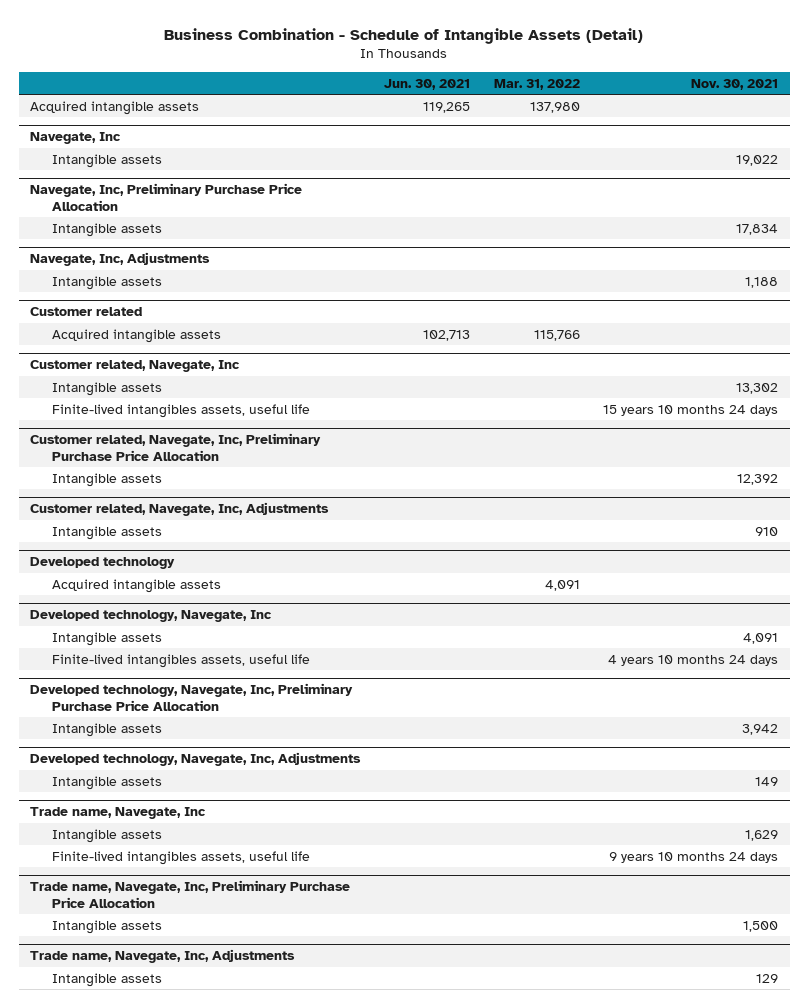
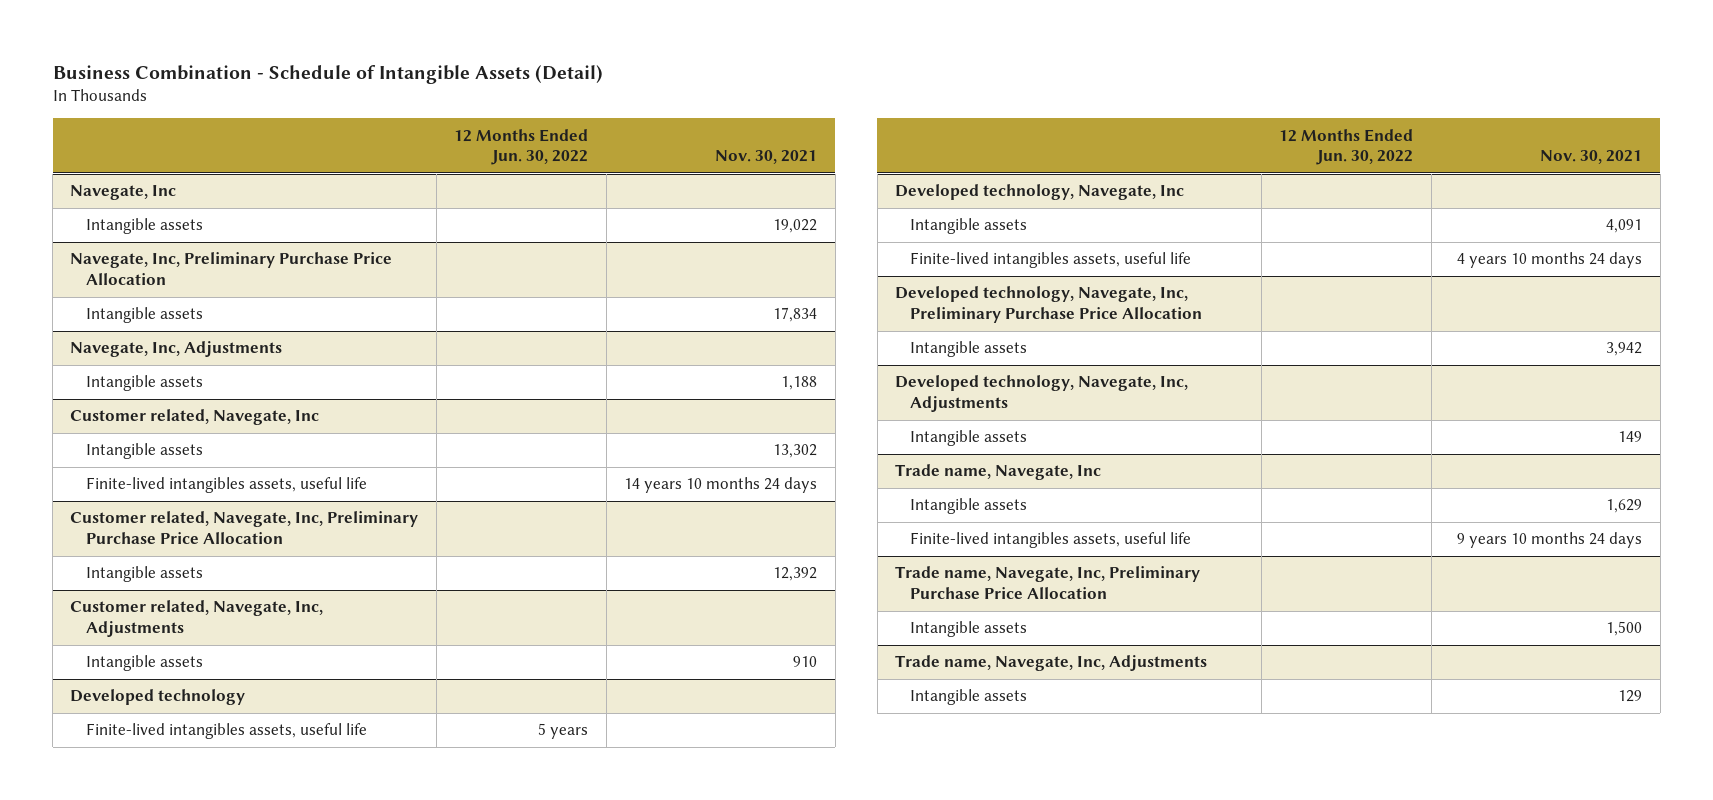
[384,78,471,90] Jun. 30, 2021 -> none
[493,78,580,90] Mar. 31, 2022 -> none
none -> [454,128,589,166] 12 Months Ended Jun. 30, 2022
[30,100,200,115] Acquired intangible assets -> none
[30,307,143,317] Customer related -> none
[52,328,222,343] Acquired intangible assets -> none
[603,404,779,416] 15 years 10 months 24 days -> [624,477,818,494] 14 years 10 months 24 days
[52,578,222,593] Acquired intangible assets -> none
none -> [85,723,367,740] Finite-lived intangibles assets, useful life

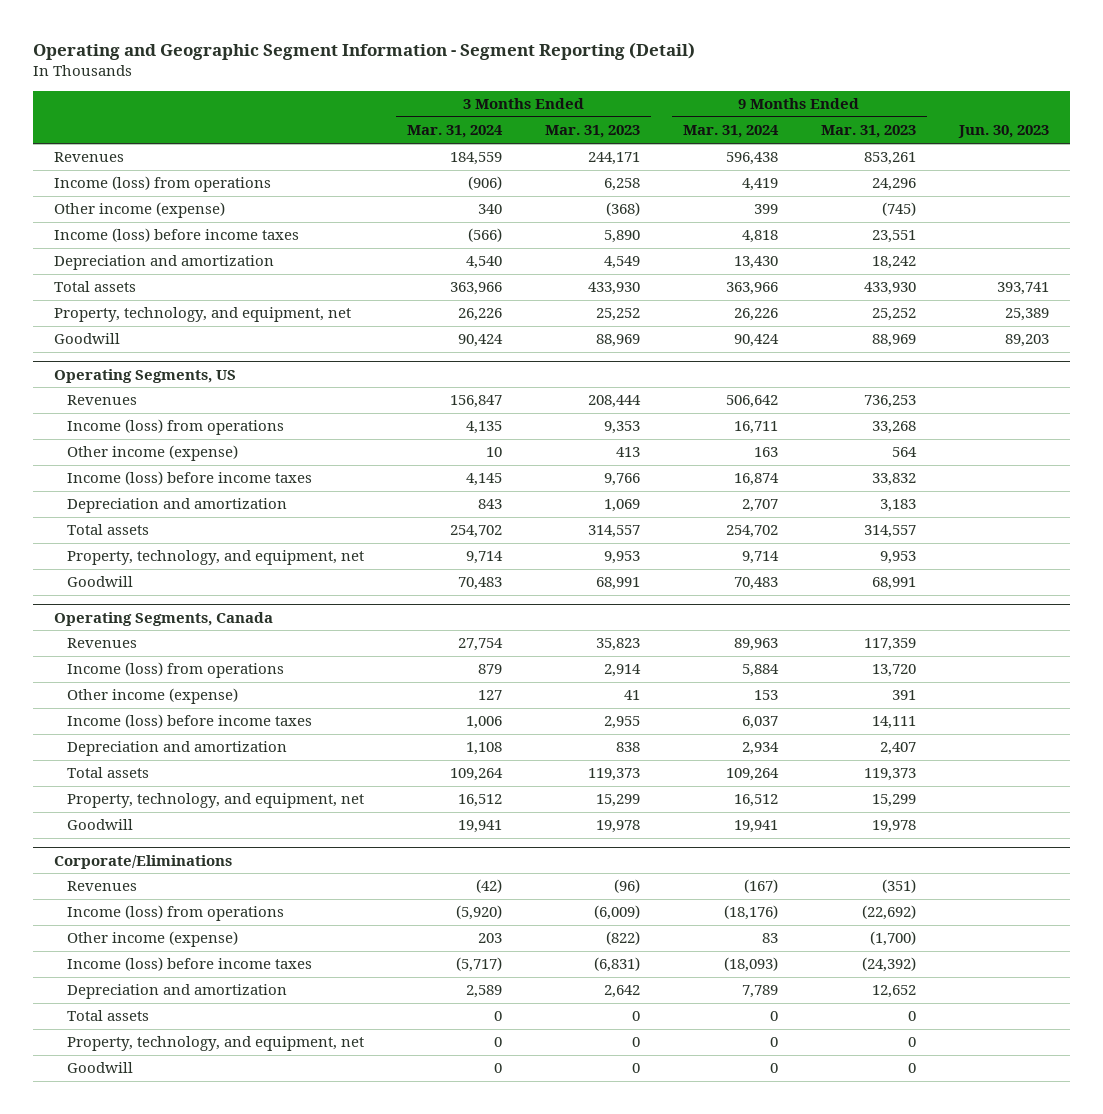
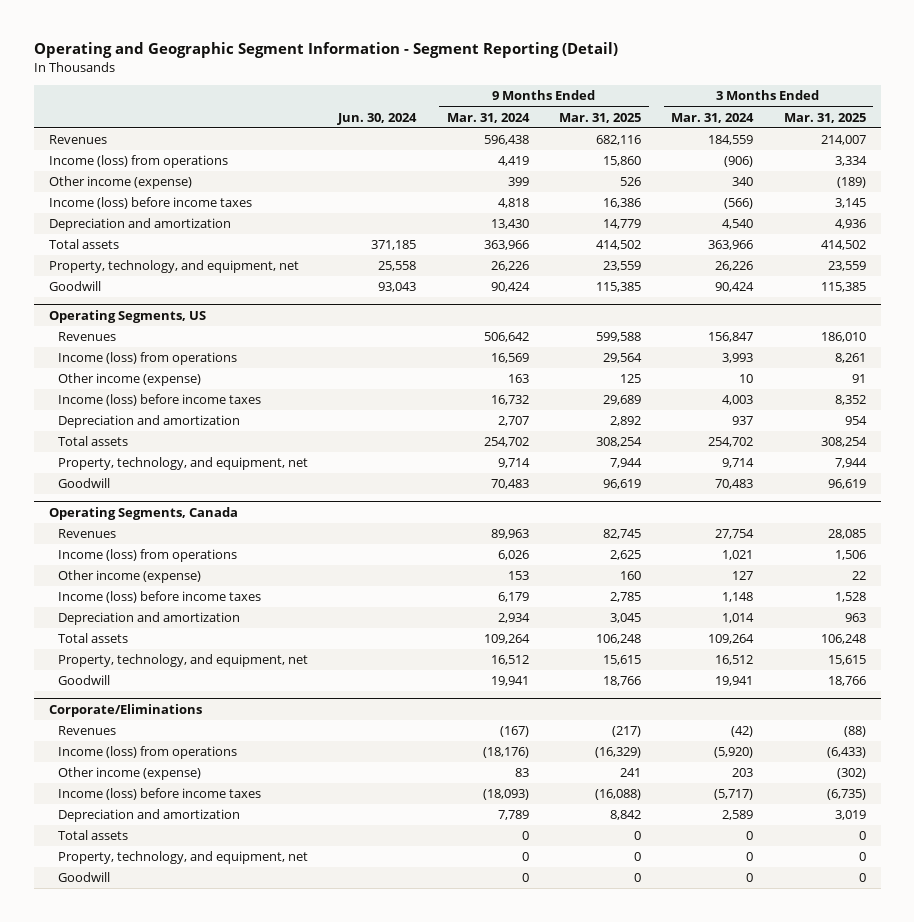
[545,125,641,139] Mar. 31, 2023 -> none
[820,125,916,139] Mar. 31, 2023 -> none
[957,125,1049,139] Jun. 30, 2023 -> none
none -> [337,112,418,125] Jun. 30, 2024
none -> [558,112,641,123] Mar. 31, 2025
none -> [783,112,866,123] Mar. 31, 2025
[466,421,503,435] 4,135 -> [722,353,754,364] 3,993
[733,421,778,435] 16,711 -> [490,353,529,364] 16,569
[466,473,503,487] 4,145 -> [722,395,754,406] 4,003
[733,473,779,487] 16,874 -> [490,395,529,406] 16,732
[478,499,503,510] 843 -> [732,416,754,426] 937
[478,664,503,675] 879 -> [722,550,754,561] 1,021
[741,664,779,678] 5,884 -> [497,550,529,561] 6,026
[466,716,503,730] 1,006 -> [722,592,754,603] 1,148
[741,716,778,730] 6,037 -> [497,592,529,603] 6,179
[466,742,503,756] 1,108 -> [722,613,755,624] 1,014

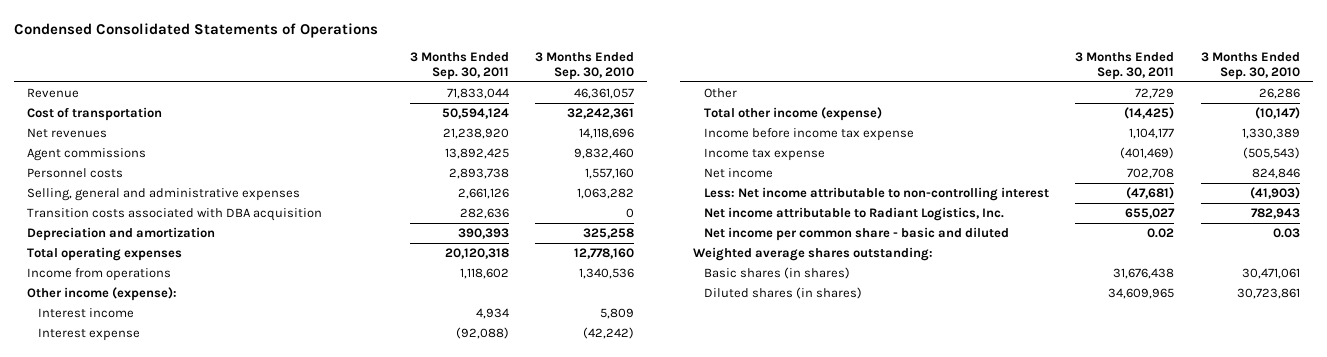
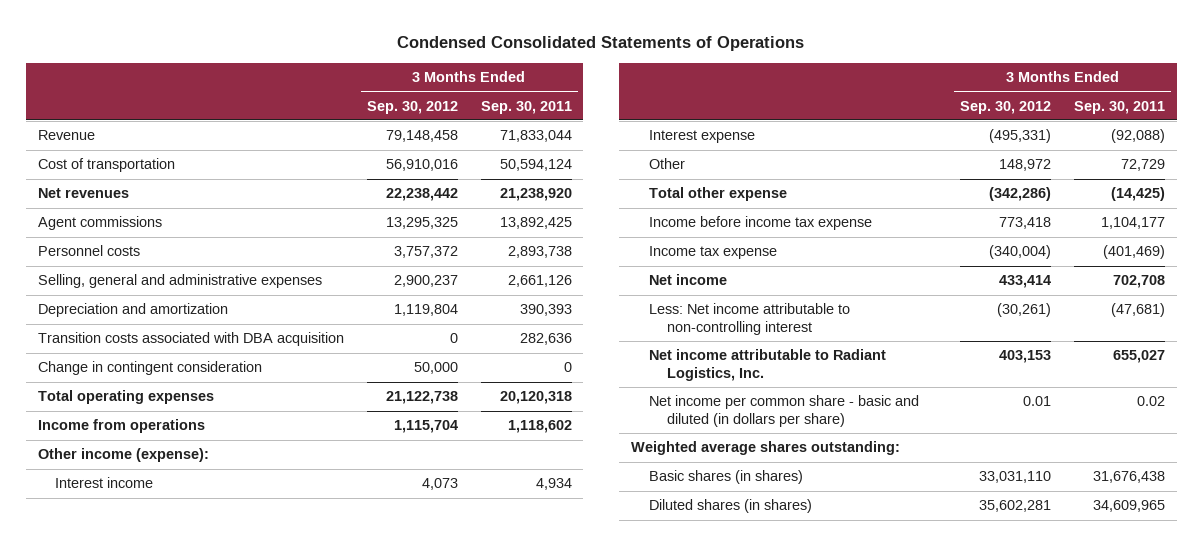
[535,51,635,81] 3 Months Ended Sep. 30, 2010 -> none
none -> [366,100,458,114] Sep. 30, 2012
[27,207,323,221] Transition costs associated with DBA acquisition -> [37,332,344,347] Transition costs associated with DBA acquisition
none -> [37,361,262,376] Change in contingent consideration
[703,106,882,121] Total other income (expense) -> [648,187,787,202] Total other expense
[703,226,1009,241] Net income per common share - basic and diluted -> [648,395,919,427] Net income per common share - basic and diluted (in dollars per share)

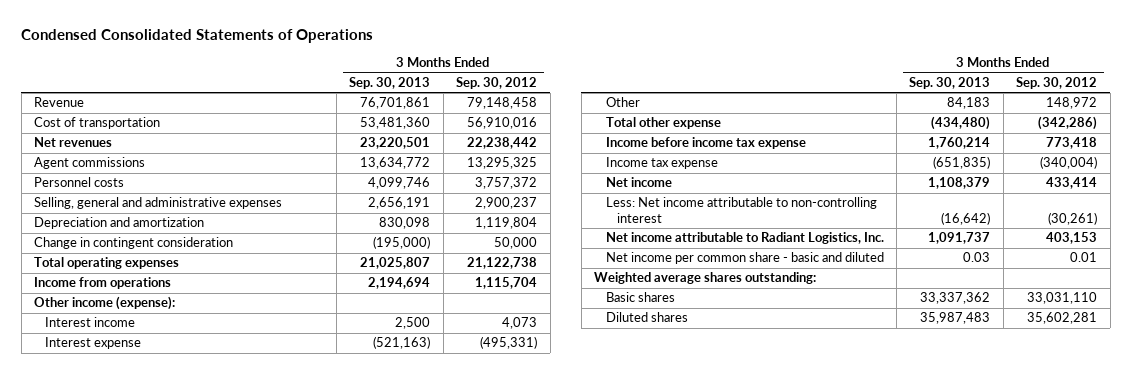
[480,100,572,114] Sep. 30, 2011 -> none
none -> [349,76,431,89] Sep. 30, 2013
[37,332,344,347] Transition costs associated with DBA acquisition -> none
[648,395,919,427] Net income per common share - basic and diluted (in dollars per share) -> [605,252,884,265] Net income per common share - basic and diluted
[648,470,803,485] Basic shares (in shares) -> [605,292,675,303] Basic shares
[648,499,812,514] Diluted shares (in shares) -> [605,312,688,323] Diluted shares

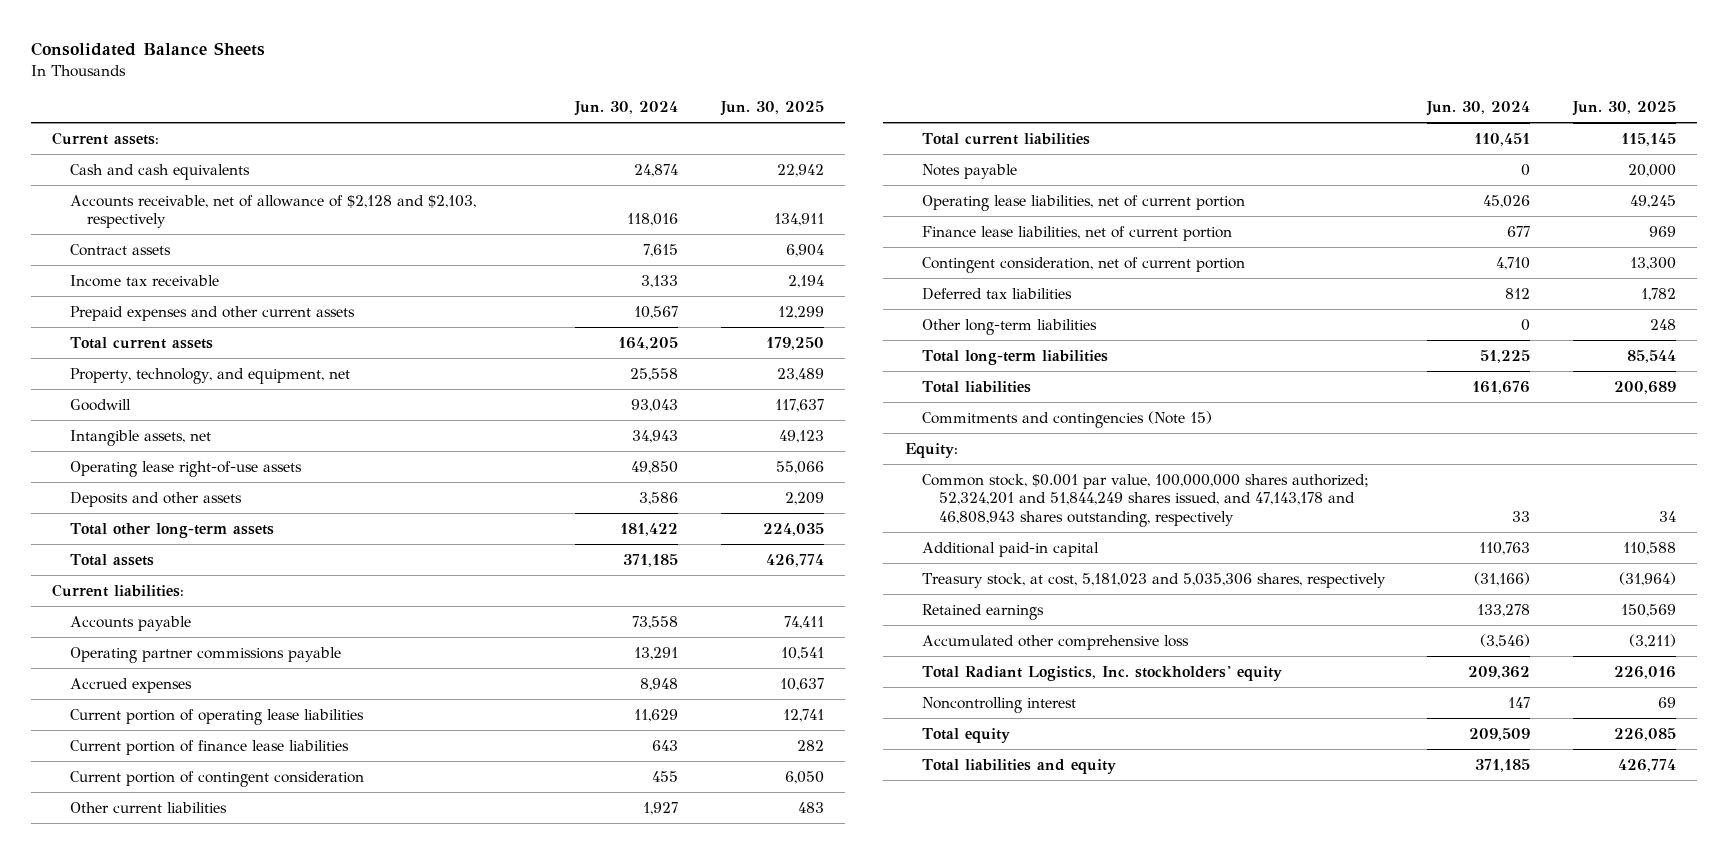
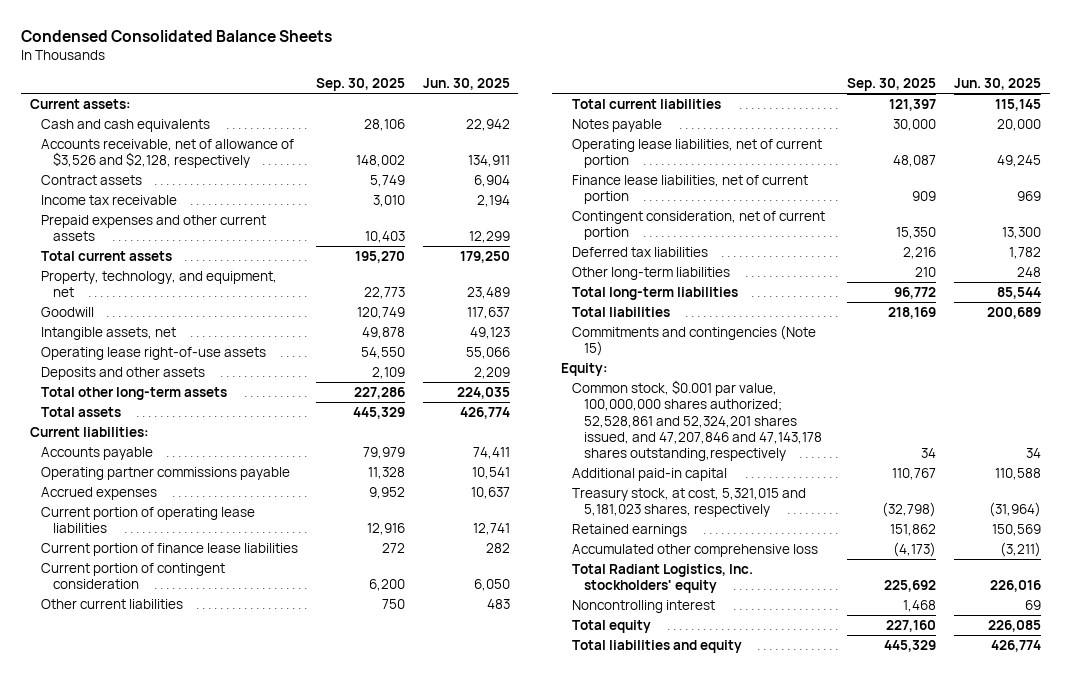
[31,42,266,57] Consolidated Balance Sheets -> [20,29,332,42] Condensed Consolidated Balance Sheets
[574,101,679,117] Jun. 30, 2024 -> none
none -> [315,78,405,92] Sep. 30, 2025
[69,194,476,229] Accounts receivable, net of allowance of $2,128 and $2,103, respectively -> [41,138,295,169] Accounts receivable, net of allowance of $3,526 and $2,128, respectively
[921,473,1369,527] Common stock, $0.001 par value, 100,000,000 shares authorized; 52,324,201 and 51,844,249 shares issued, and 47,143,178 and 46,808,943 shares outstanding, respectively -> [572,379,822,462] Common stock, $0.001 par value, 100,000,000 shares authorized; 52,528,861 and 52,324,201 shares issued, and 47,207,846 and 47,143,178 shares outstanding,respectively
[921,572,1386,588] Treasury stock, at cost, 5,181,023 and 5,035,306 shares, respectively -> [572,487,807,518] Treasury stock, at cost, 5,321,015 and 5,181,023 shares, respectively

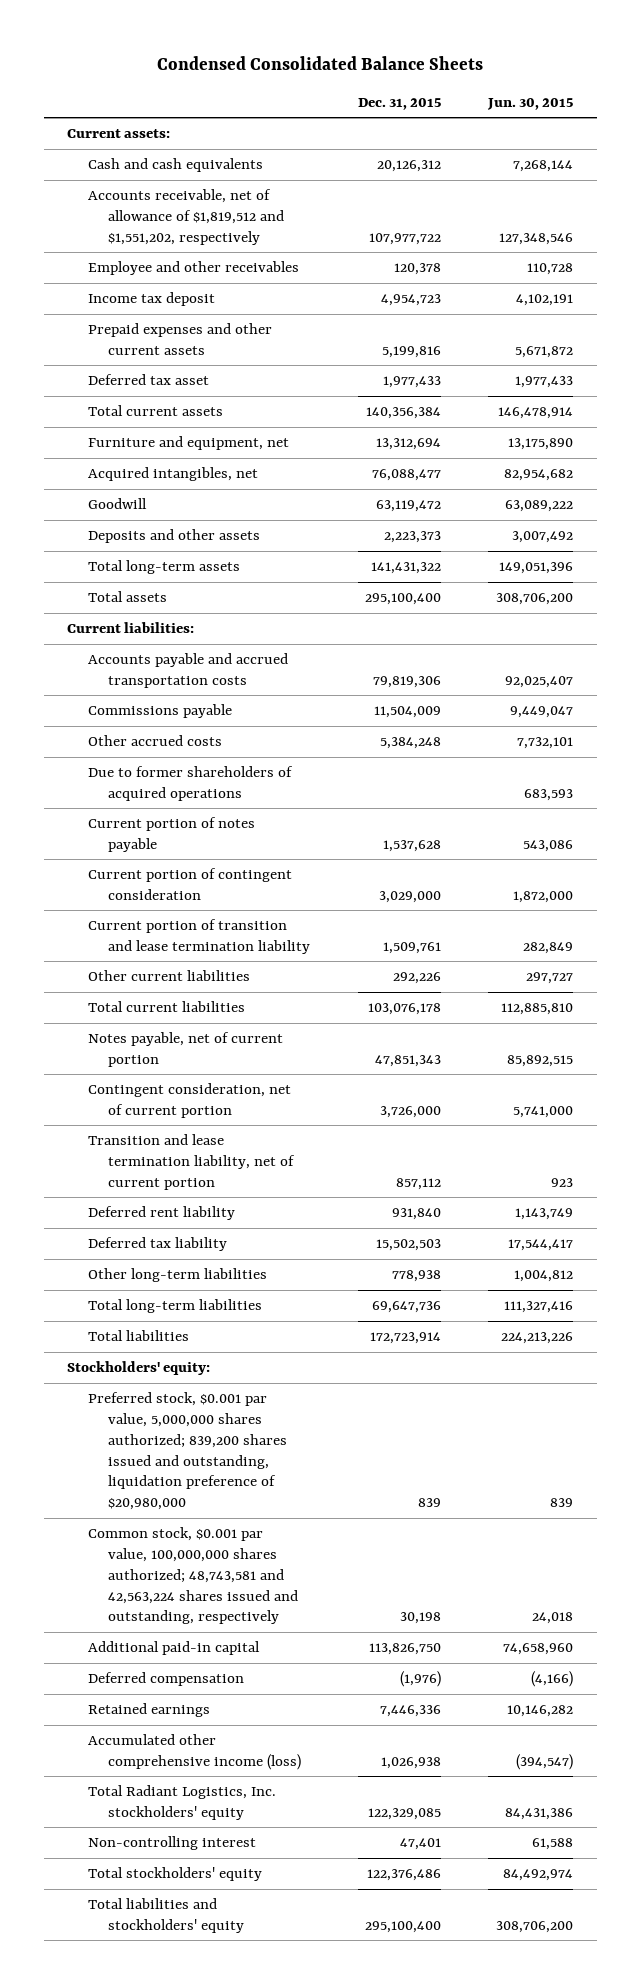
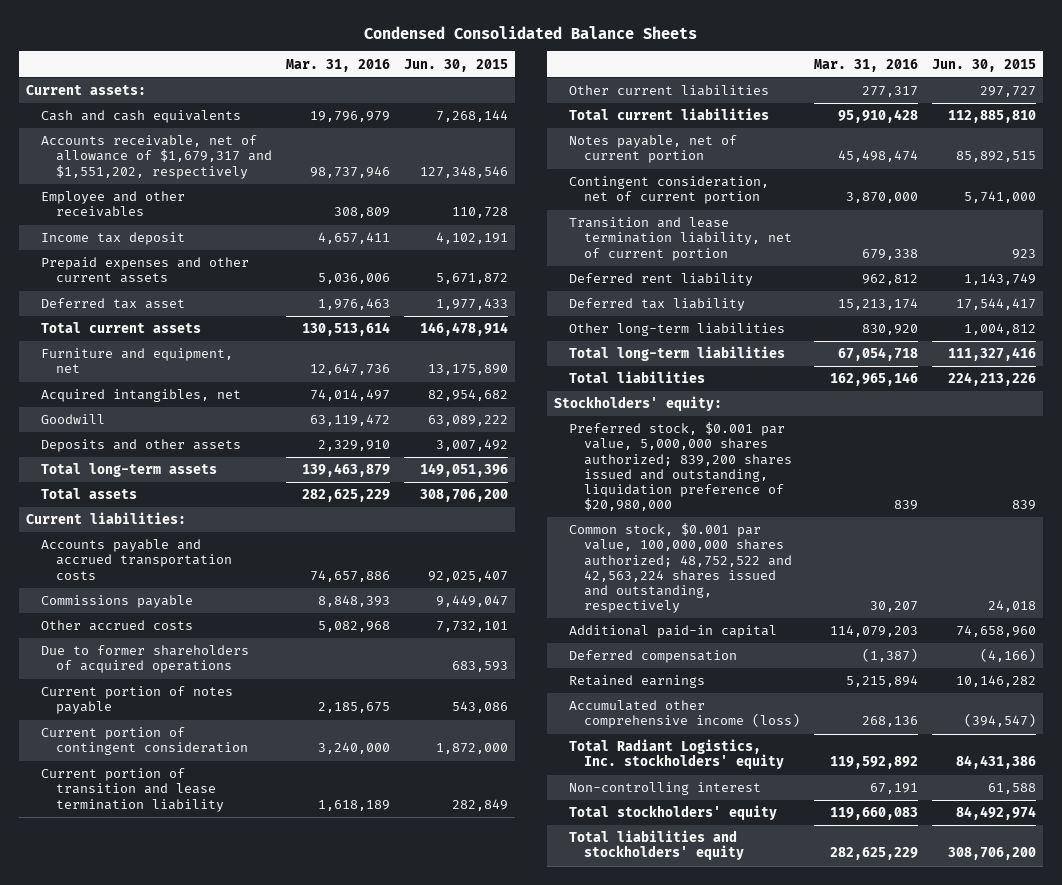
[357,97,441,110] Dec. 31, 2015 -> none
none -> [285,58,390,72] Mar. 31, 2016
[87,189,285,245] Accounts receivable, net of allowance of $1,819,512 and $1,551,202, respectively -> [40,135,272,179] Accounts receivable, net of allowance of $1,679,317 and $1,551,202, respectively
[87,1527,299,1625] Common stock, $0.001 par value, 100,000,000 shares authorized; 48,743,581 and 42,563,224 shares issued and outstanding, respectively -> [569,523,793,614] Common stock, $0.001 par value, 100,000,000 shares authorized; 48,752,522 and 42,563,224 shares issued and outstanding, respectively

